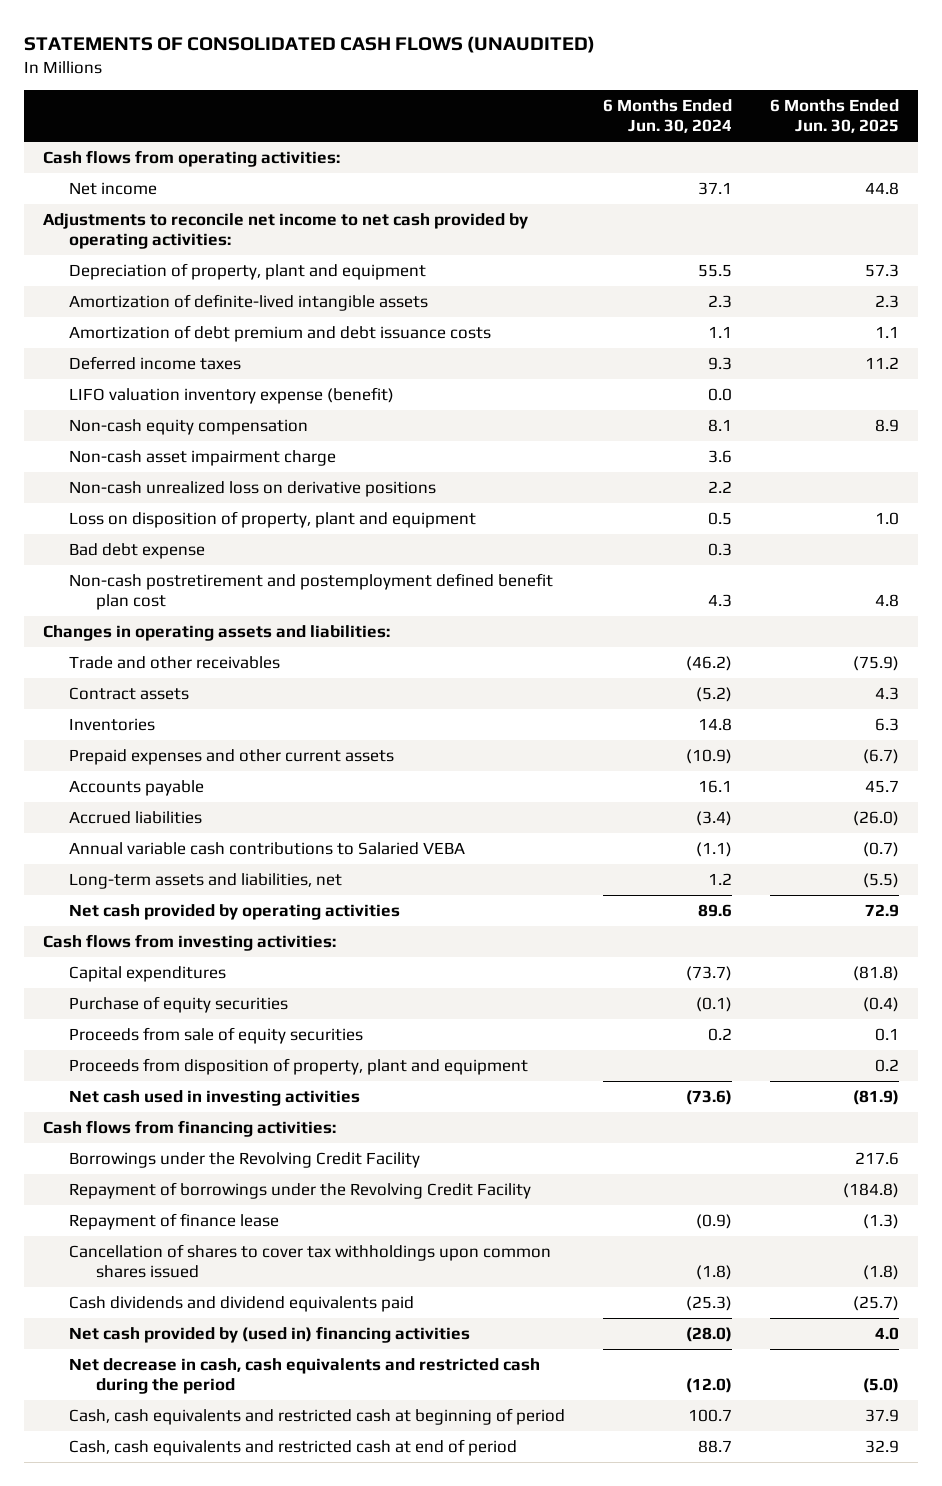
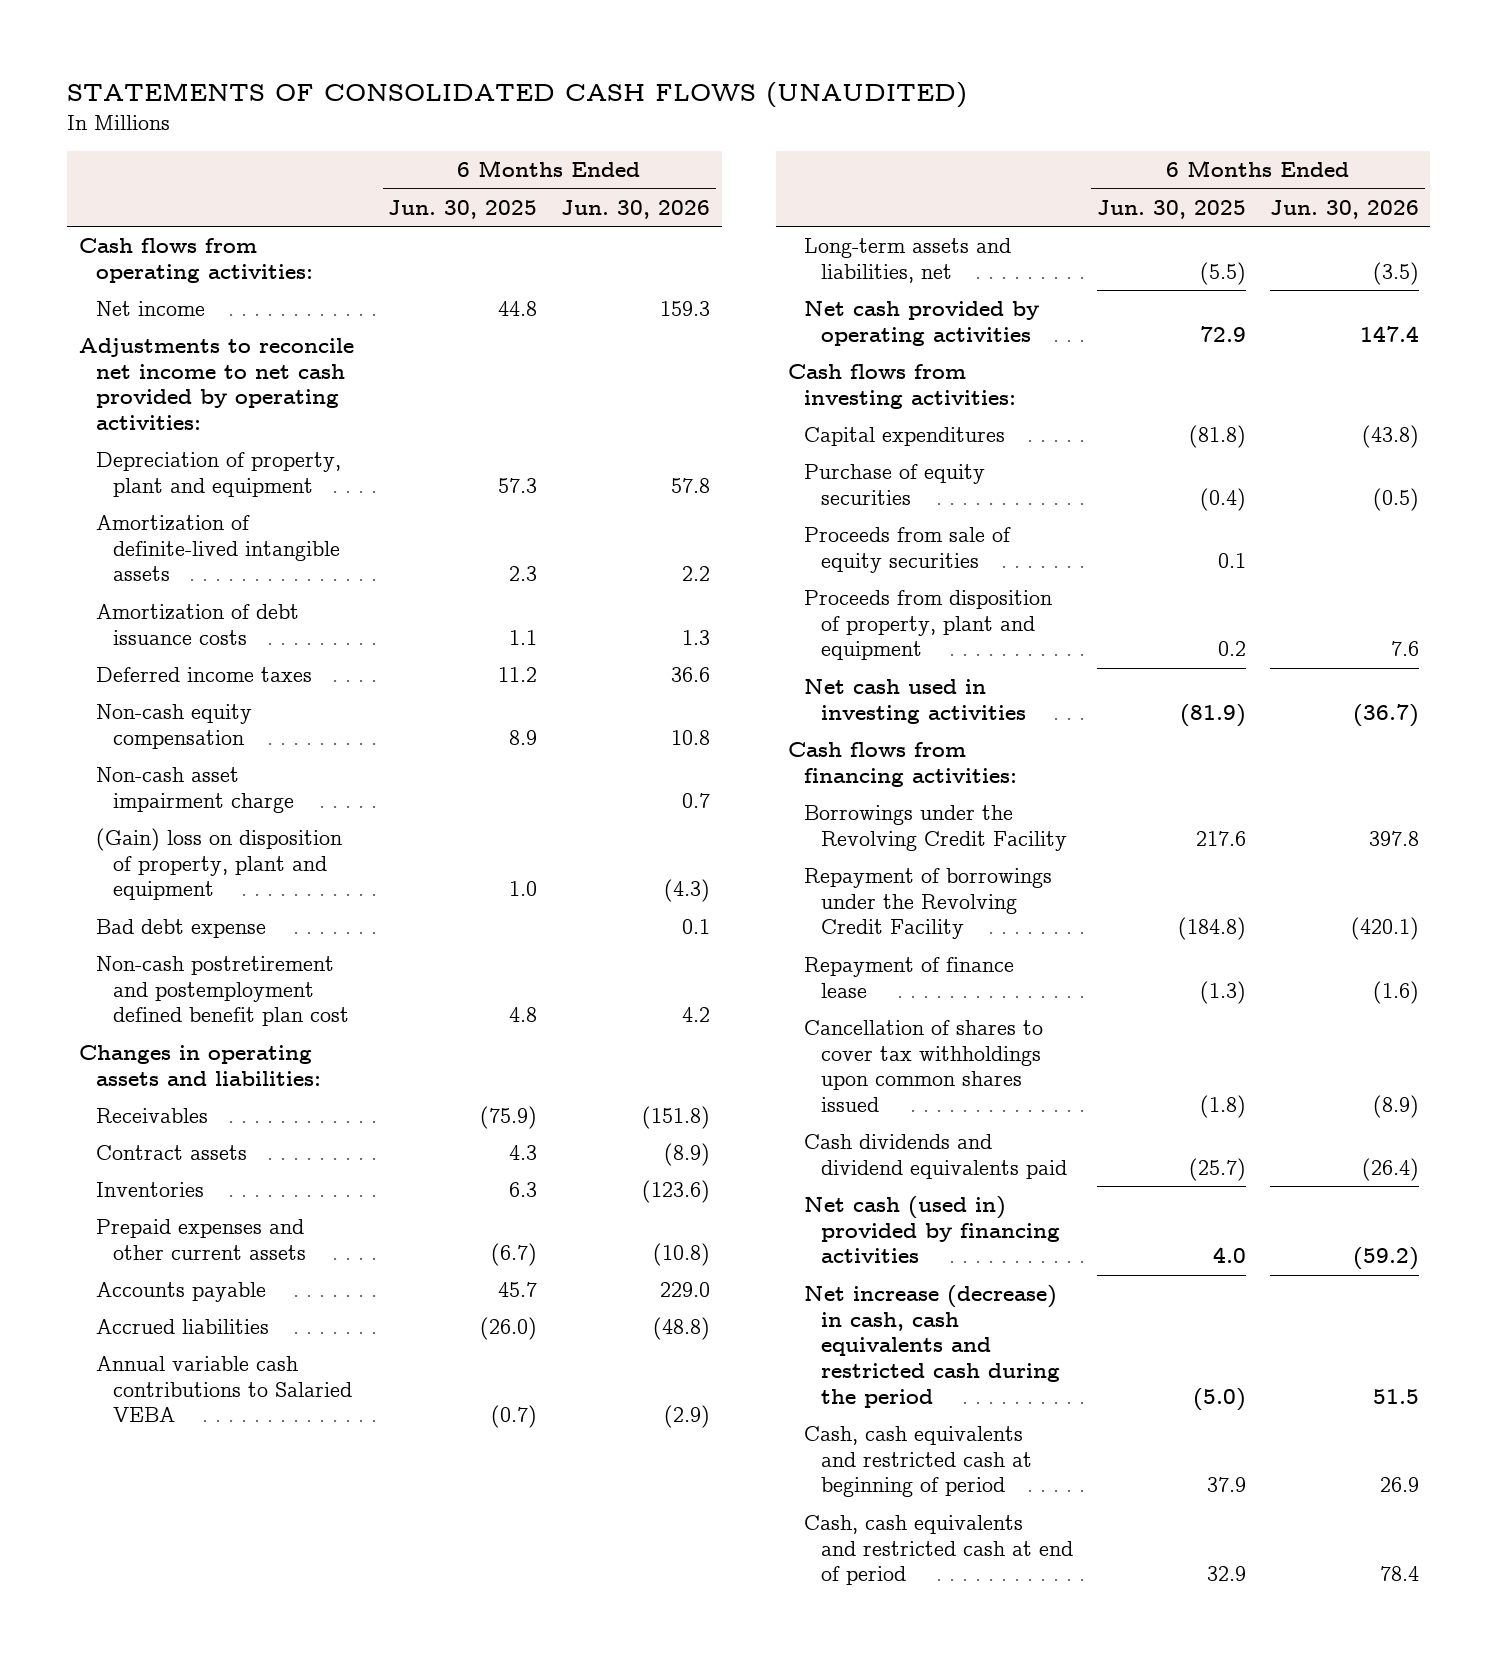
[603,98,733,133] 6 Months Ended Jun. 30, 2024 -> none
none -> [561,199,711,219] Jun. 30, 2026
[69,325,492,343] Amortization of debt premium and debt issuance costs -> [95,604,299,645] Amortization of debt issuance costs
[69,387,395,405] LIFO valuation inventory expense (benefit) -> none
[69,481,437,498] Non-cash unrealized loss on derivative positions -> none
[69,511,477,529] Loss on disposition of property, plant and equipment -> [95,828,342,901] (Gain) loss on disposition of property, plant and equipment
[69,656,281,670] Trade and other receivables -> [95,1108,208,1124] Receivables
[69,1326,471,1344] Net cash provided by (used in) financing activities -> [804,1196,1061,1264] Net cash (used in) provided by financing activities
[69,1358,541,1395] Net decrease in cash, cash equivalents and restricted cash during the period -> [804,1285,1061,1408] Net increase (decrease) in cash, cash equivalents and restricted cash during the period

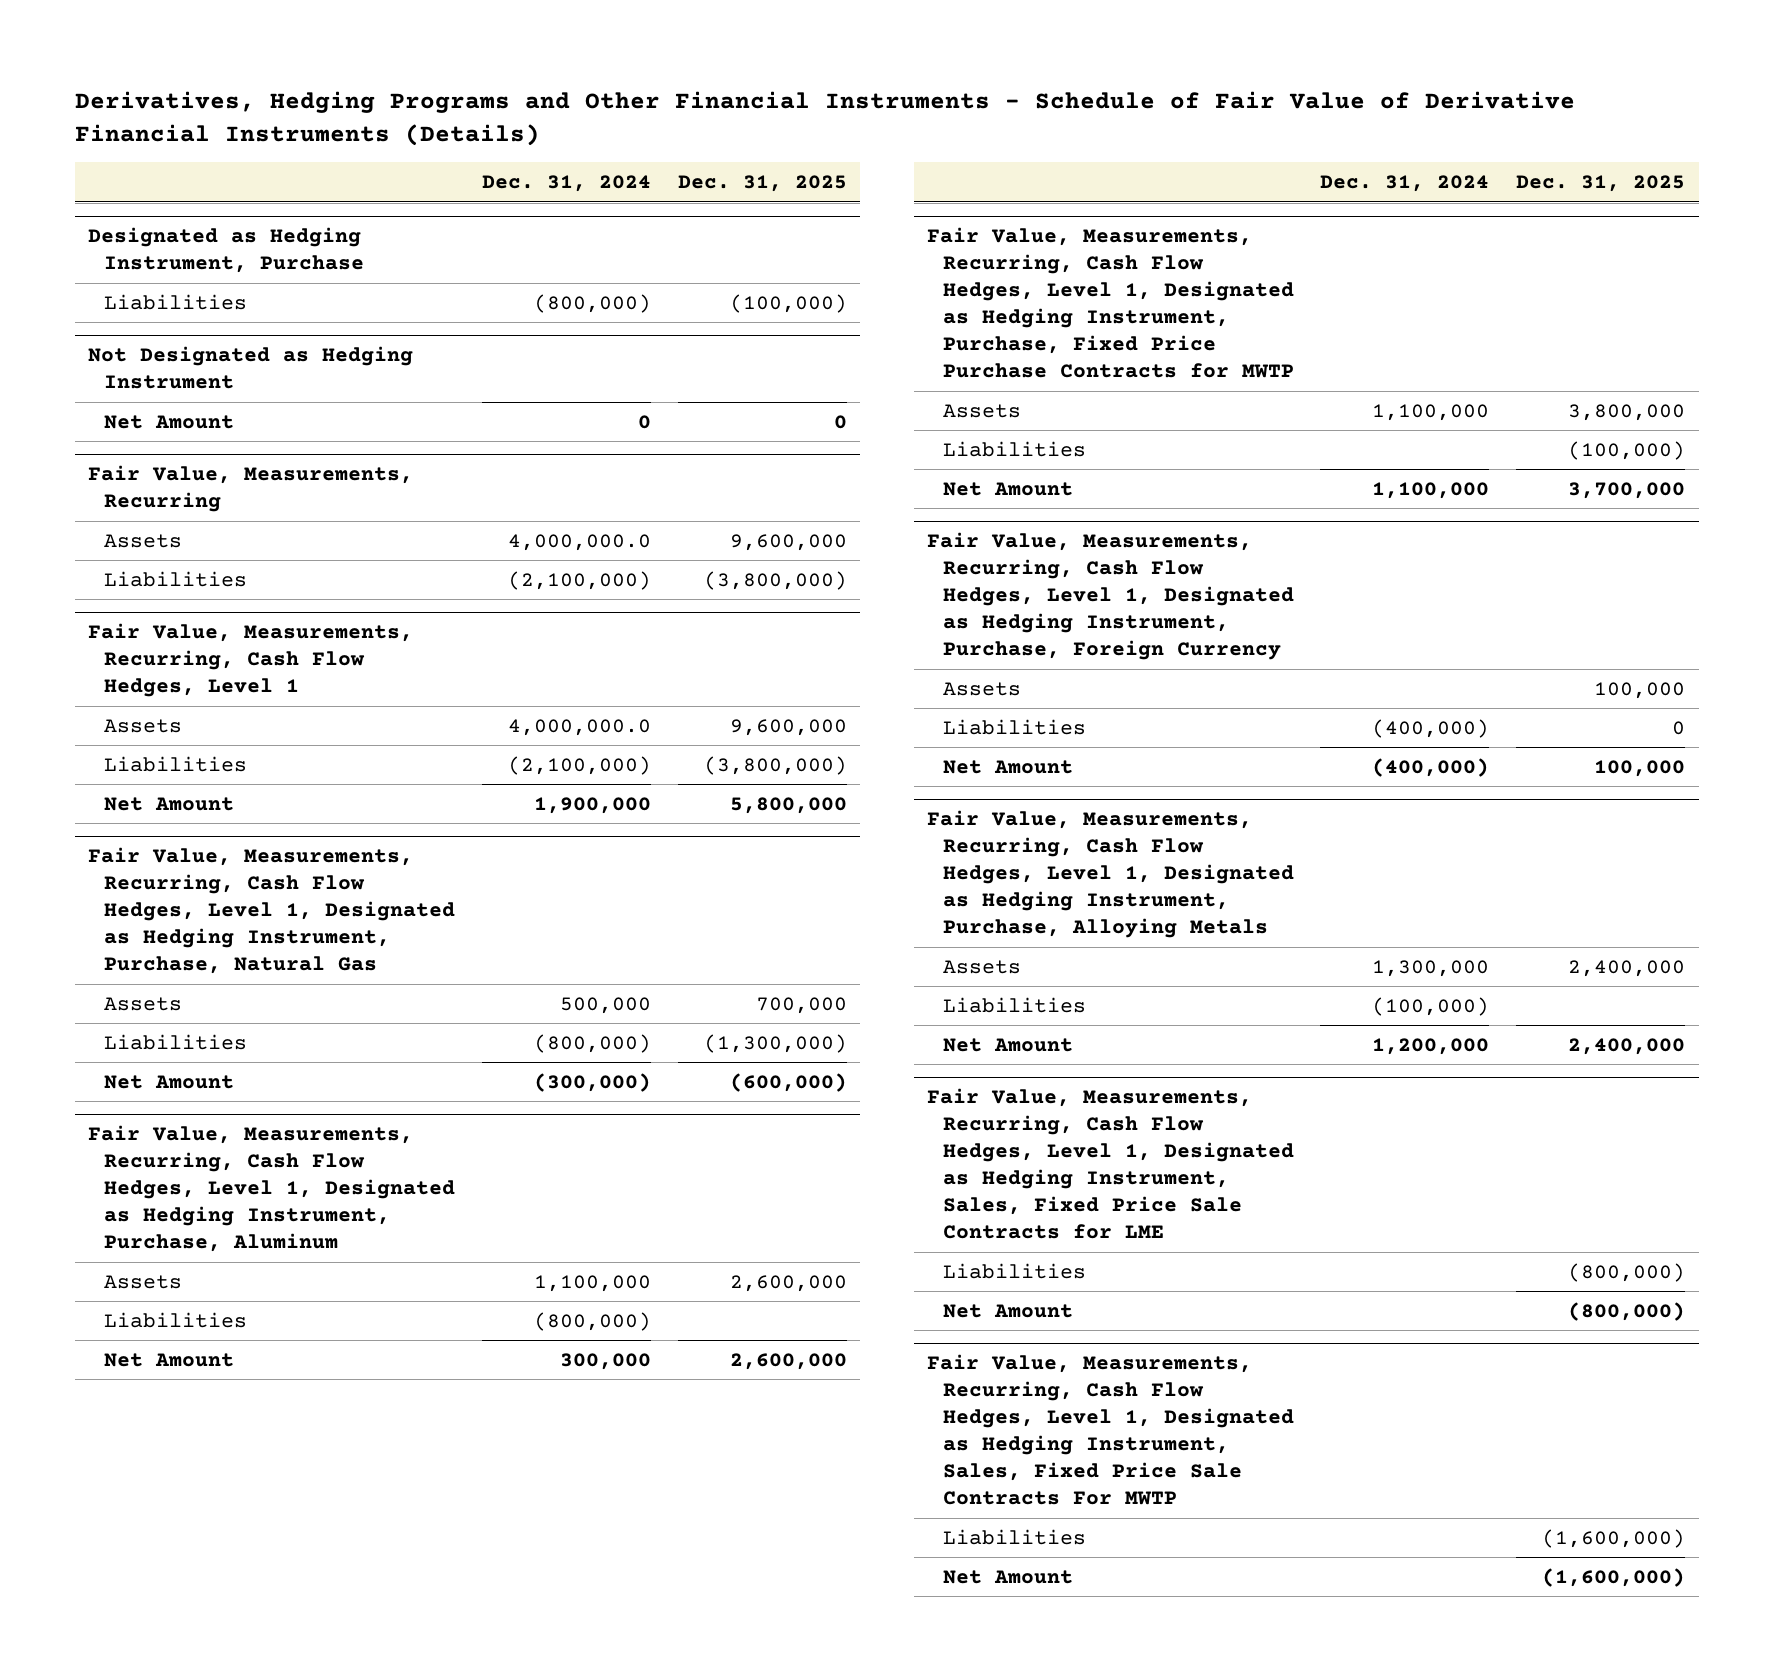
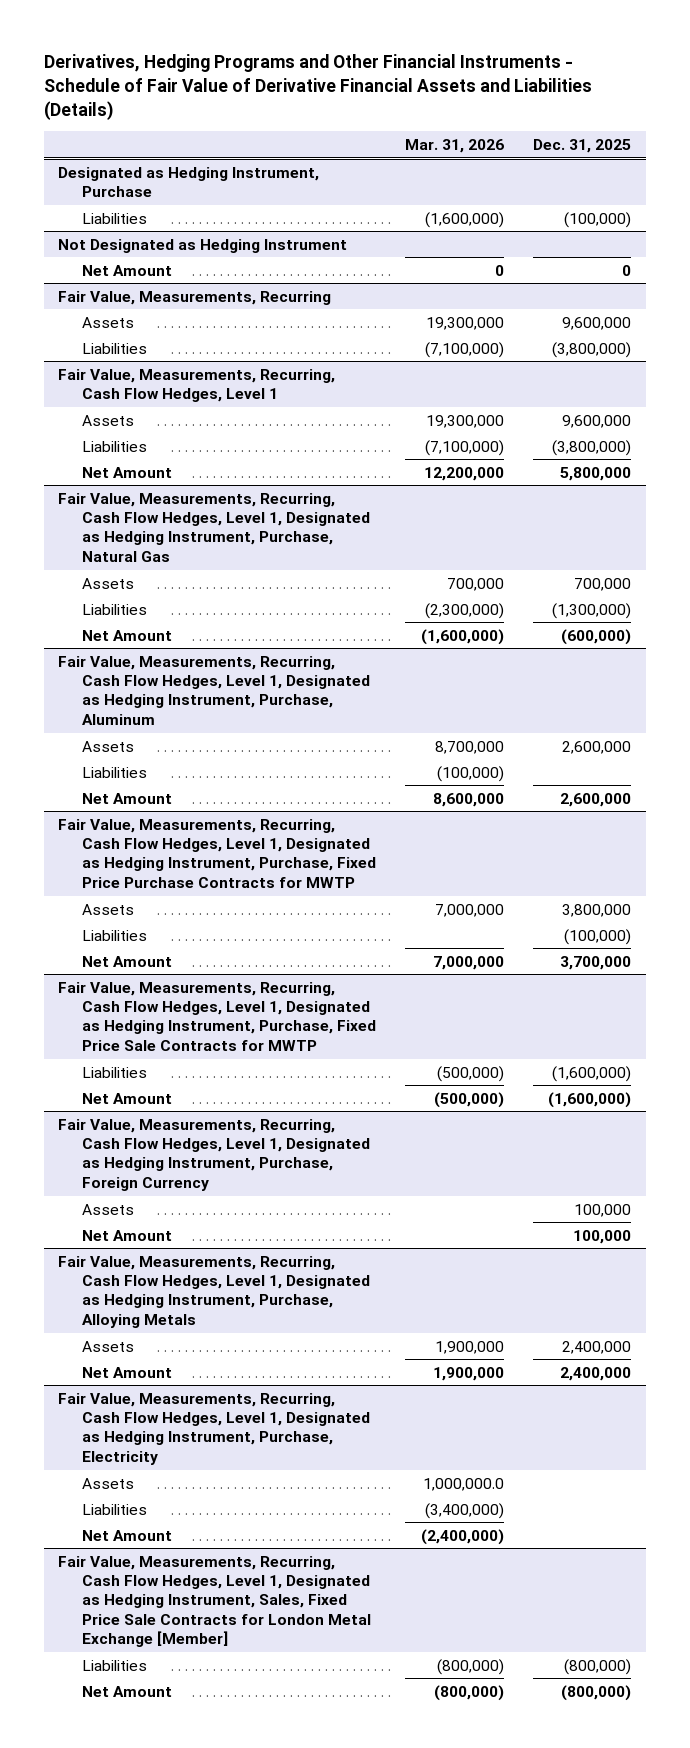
[74,90,1575,147] Derivatives, Hedging Programs and Other Financial Instruments - Schedule of Fair Value of Derivative Financial Instruments (Details) -> [43,53,592,120] Derivatives, Hedging Programs and Other Financial Instruments - Schedule of Fair Value of Derivative Financial Assets and Liabilities (Details)
[481,175,651,193] Dec. 31, 2024 -> none
none -> [405,138,505,153] Mar. 31, 2026
none -> [58,981,377,1051] Fair Value, Measurements, Recurring, Cash Flow Hedges, Level 1, Designated as Hedging Instrument, Purchase, Fixed Price Sale Contracts for MWTP
none -> [82,1066,148,1078] Liabilities
none -> [82,1092,173,1104] Net Amount
[942,718,1086,735] Liabilities -> none
[942,996,1086,1013] Liabilities -> none
none -> [58,1392,371,1465] Fair Value, Measurements, Recurring, Cash Flow Hedges, Level 1, Designated as Hedging Instrument, Purchase, Electricity
none -> [82,1477,135,1489] Assets
none -> [82,1503,148,1515] Liabilities
none -> [82,1529,173,1541] Net Amount
[926,1088,1294,1240] Fair Value, Measurements, Recurring, Cash Flow Hedges, Level 1, Designated as Hedging Instrument, Sales, Fixed Price Sale Contracts for LME -> [58,1555,372,1648] Fair Value, Measurements, Recurring, Cash Flow Hedges, Level 1, Designated as Hedging Instrument, Sales, Fixed Price Sale Contracts for London Metal Exchange [Member]
[926,1354,1294,1506] Fair Value, Measurements, Recurring, Cash Flow Hedges, Level 1, Designated as Hedging Instrument, Sales, Fixed Price Sale Contracts For MWTP -> none
[942,1528,1086,1545] Liabilities -> none
[942,1569,1073,1584] Net Amount -> none

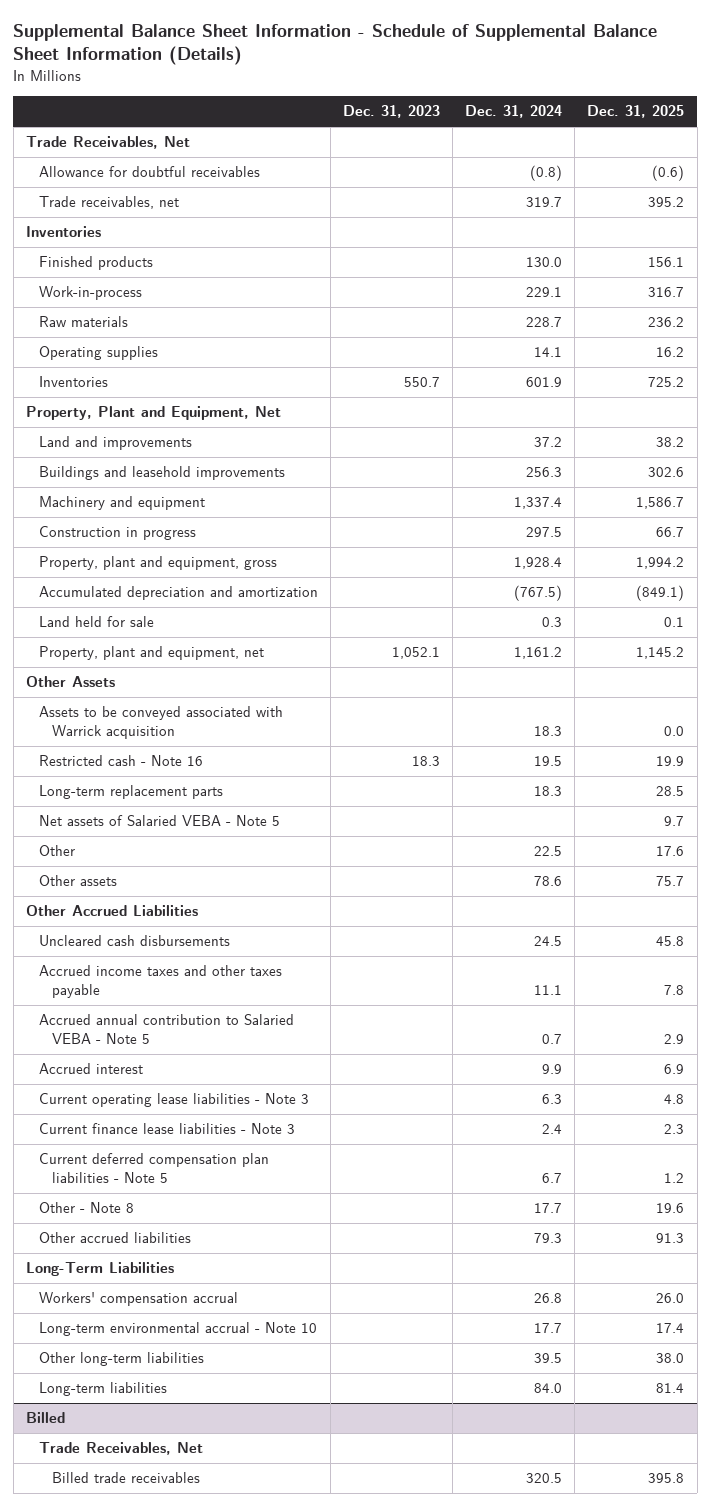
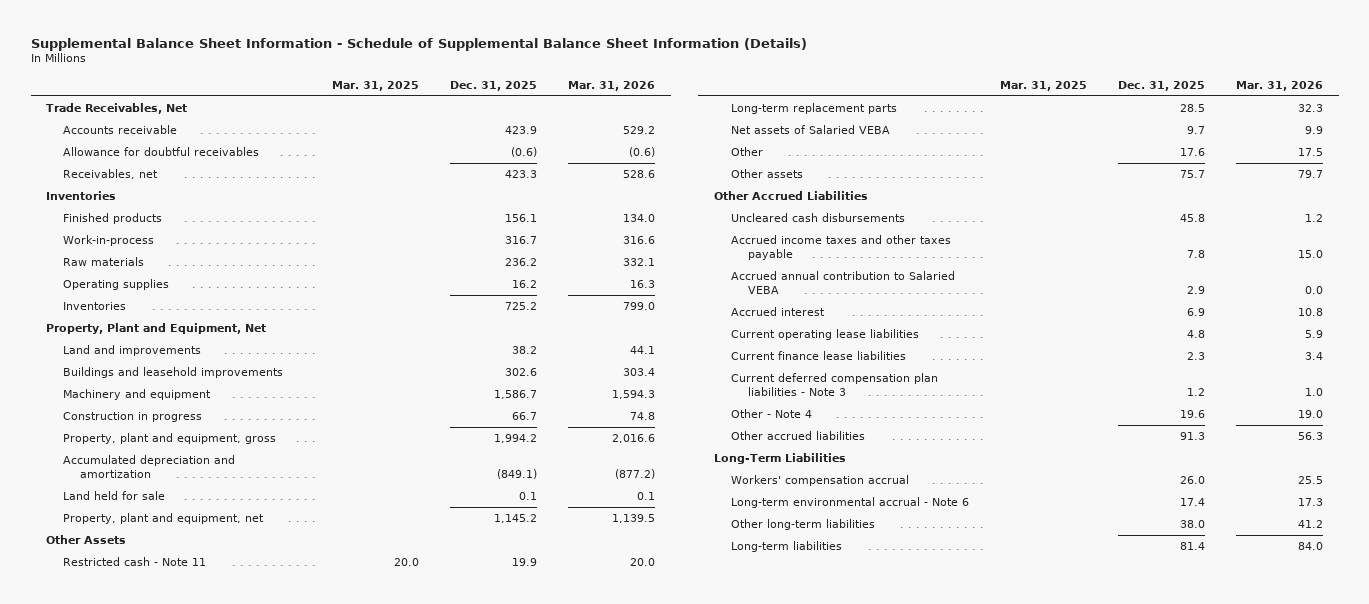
[343,105,441,119] Dec. 31, 2023 -> none
[465,105,563,119] Dec. 31, 2024 -> none
none -> [332,80,420,91] Mar. 31, 2025
none -> [568,80,656,91] Mar. 31, 2026
none -> [62,125,177,135] Accounts receivable
[38,196,179,210] Trade receivables, net -> [62,169,158,180] Receivables, net
[648,197,685,208] 395.2 -> [505,170,538,179] 423.3
[38,706,283,739] Assets to be conveyed associated with Warrick acquisition -> none
[38,755,203,767] Restricted cash - Note 16 -> [62,557,206,567] Restricted cash - Note 11
[38,815,280,827] Net assets of Salaried VEBA - Note 5 -> [730,125,890,135] Net assets of Salaried VEBA
[38,1014,294,1044] Accrued annual contribution to Salaried VEBA - Note 5 -> [730,271,955,294] Accrued annual contribution to Salaried VEBA
[38,1093,309,1108] Current operating lease liabilities - Note 3 -> [730,329,919,341] Current operating lease liabilities
[38,1123,295,1135] Current finance lease liabilities - Note 3 -> [730,351,906,361] Current finance lease liabilities
[38,1153,269,1183] Current deferred compensation plan liabilities - Note 5 -> [730,373,938,396] Current deferred compensation plan liabilities - Note 3
[38,1202,134,1214] Other - Note 8 -> [730,409,812,419] Other - Note 4
[38,1322,317,1337] Long-term environmental accrual - Note 10 -> [730,497,969,509] Long-term environmental accrual - Note 6
[26,1412,66,1424] Billed -> none
[38,1442,203,1456] Trade Receivables, Net -> none
[51,1472,200,1484] Billed trade receivables -> none

